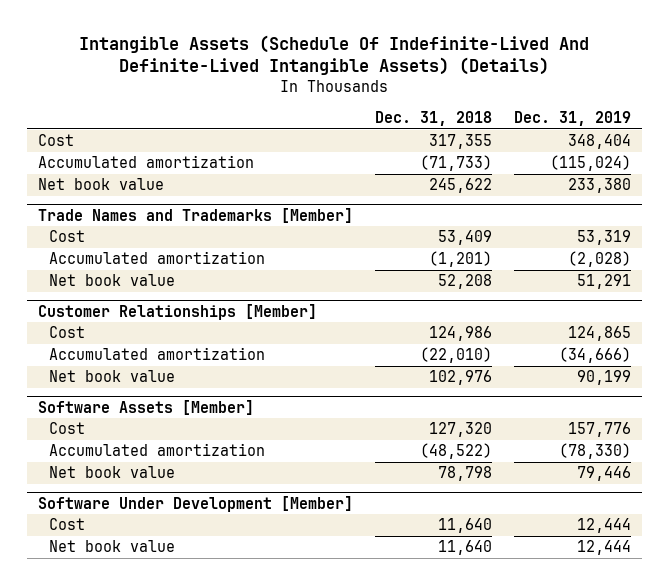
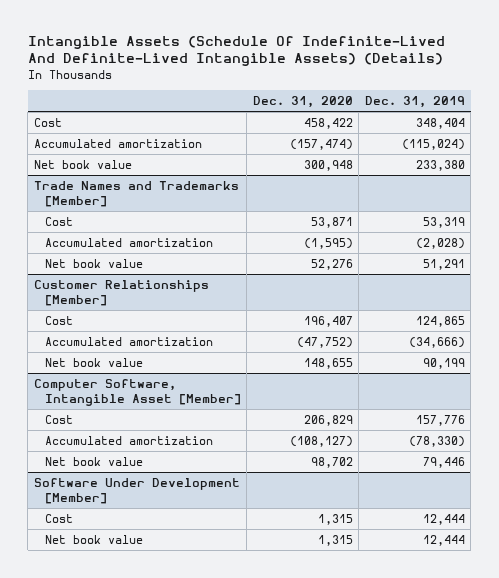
[374,111,492,127] Dec. 31, 2018 -> none
none -> [252,95,353,108] Dec. 31, 2020
[37,399,254,415] Software Assets [Member] -> [33,378,241,406] Computer Software, Intangible Asset [Member]

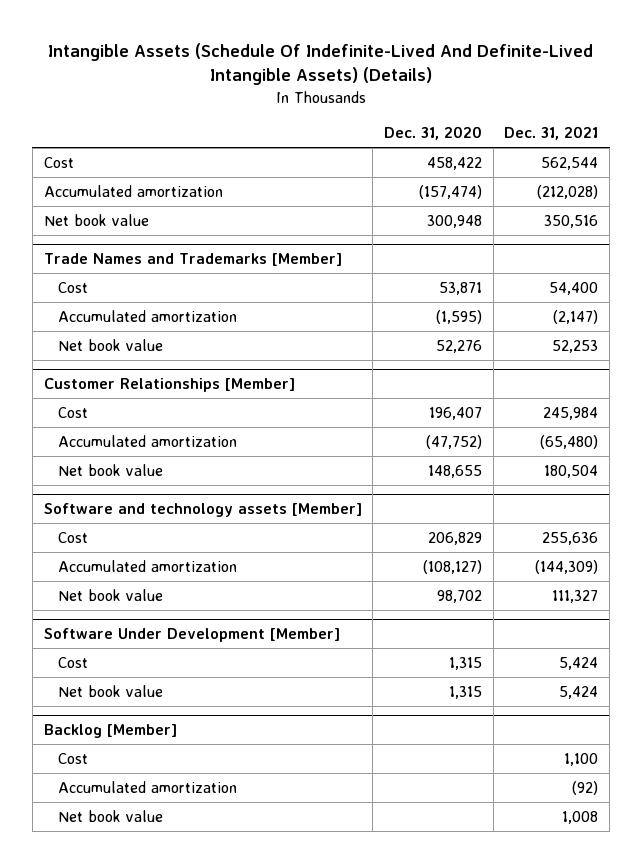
[364,95,465,108] Dec. 31, 2019 -> none
none -> [504,126,599,141] Dec. 31, 2021
[33,378,241,406] Computer Software, Intangible Asset [Member] -> [43,503,362,518] Software and technology assets [Member]
none -> [43,724,177,739] Backlog [Member]
none -> [57,752,88,764] Cost
none -> [57,780,237,793] Accumulated amortization
none -> [57,809,163,822] Net book value

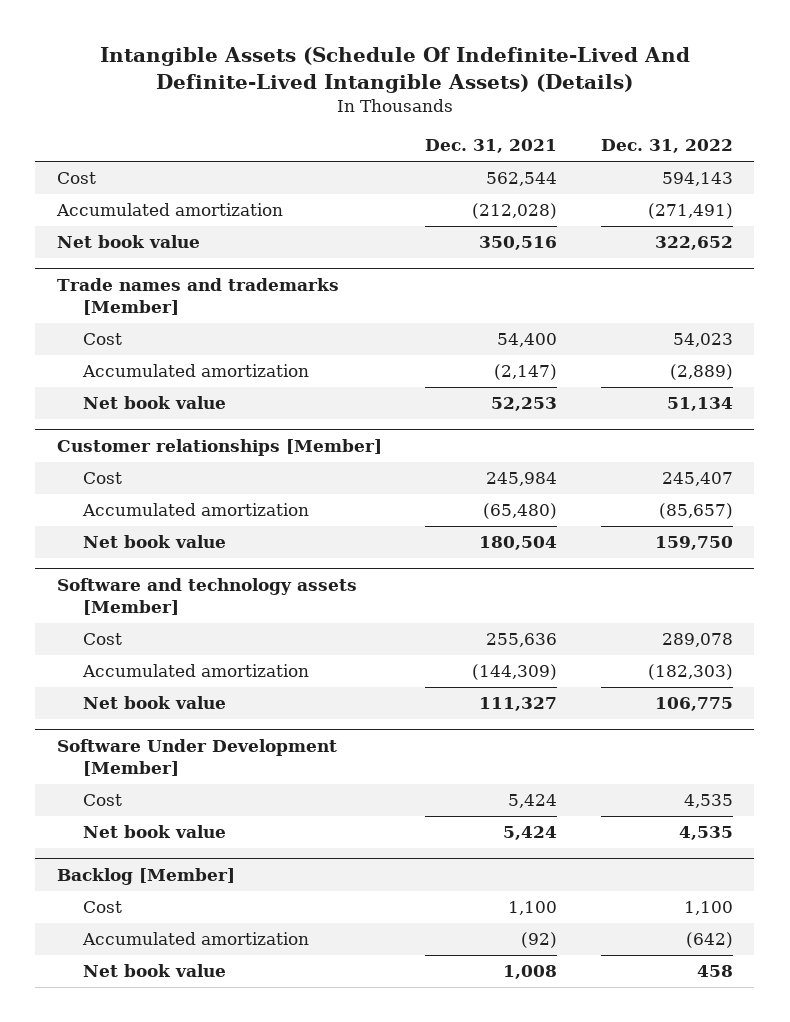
[383,126,482,141] Dec. 31, 2020 -> none
none -> [600,139,733,154] Dec. 31, 2022
[43,253,342,267] Trade Names and Trademarks [Member] -> [56,278,339,316] Trade names and trademarks [Member]
[43,378,295,393] Customer Relationships [Member] -> [56,439,382,457] Customer relationships [Member]

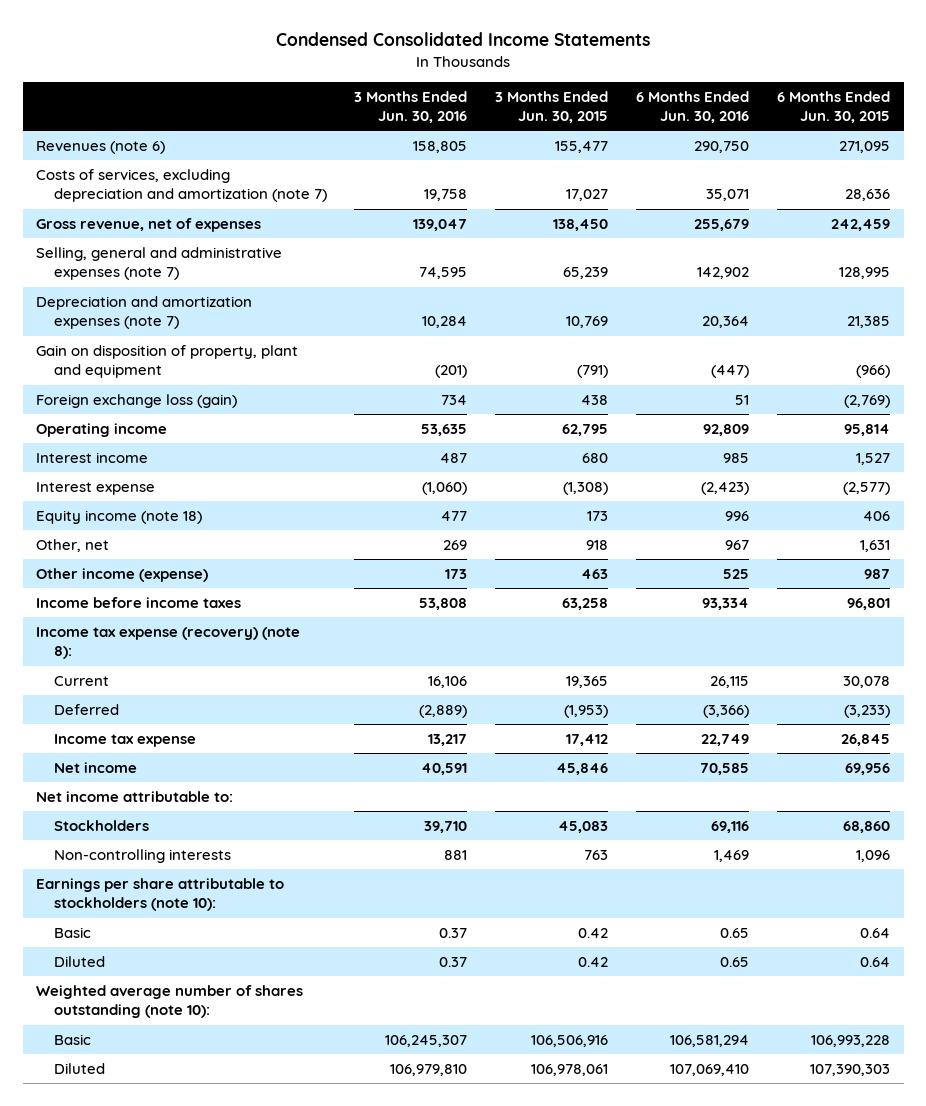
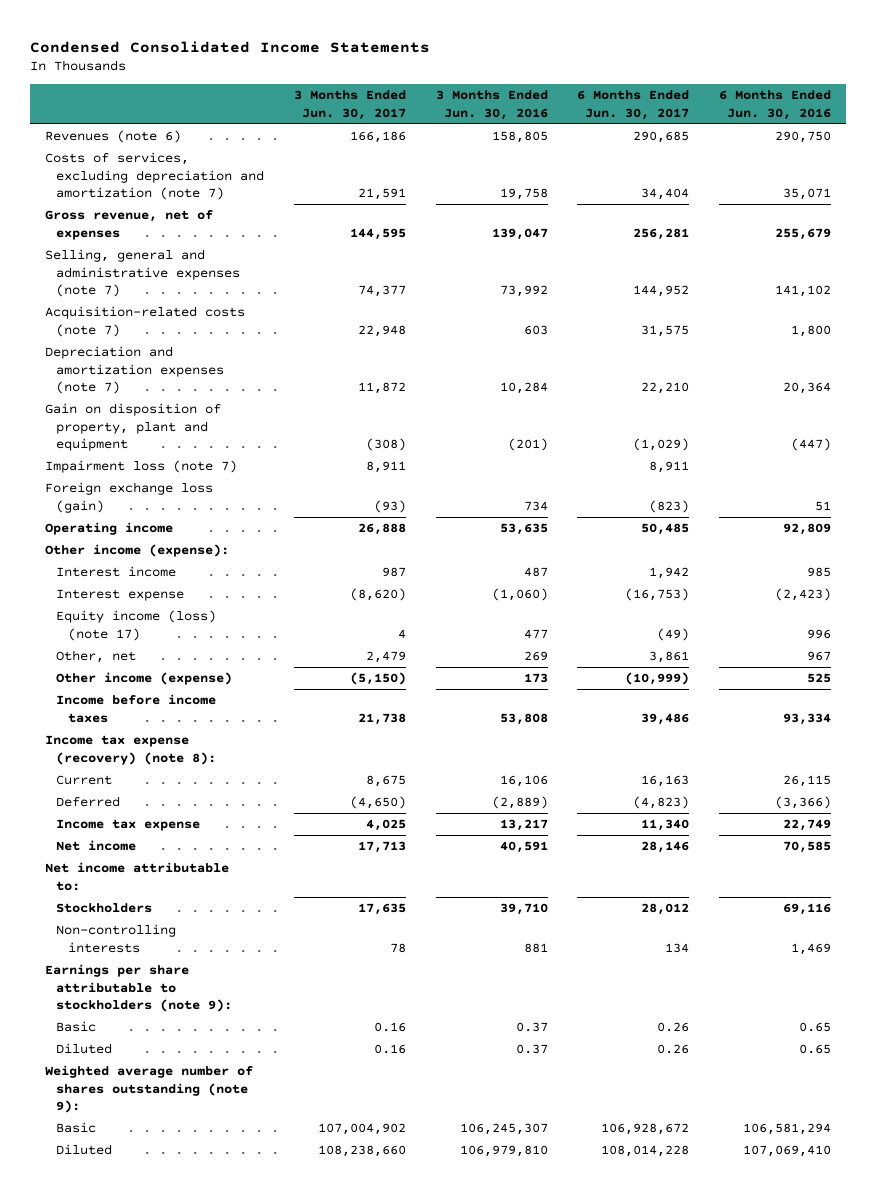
[495,90,609,124] 3 Months Ended Jun. 30, 2015 -> none
[776,90,890,124] 6 Months Ended Jun. 30, 2015 -> none
none -> [293,90,406,120] 3 Months Ended Jun. 30, 2017
none -> [577,90,690,120] 6 Months Ended Jun. 30, 2017
[419,267,468,280] 74,595 -> [499,285,548,298] 73,992
[696,267,749,280] 142,902 -> [774,285,831,298] 141,102
none -> [44,306,245,337] Acquisition-related costs (note 7)
none -> [44,460,237,474] Impairment loss (note 7)
none -> [44,544,229,558] Other income (expense):
[36,509,203,524] Equity income (note 18) -> [56,610,217,641] Equity income (loss) (note 17)
[36,877,285,912] Earnings per share attributable to stockholders (note 10): -> [44,964,233,1013] Earnings per share attributable to stockholders (note 9):
[36,984,304,1019] Weighted average number of shares outstanding (note 10): -> [44,1065,253,1114] Weighted average number of shares outstanding (note 9):

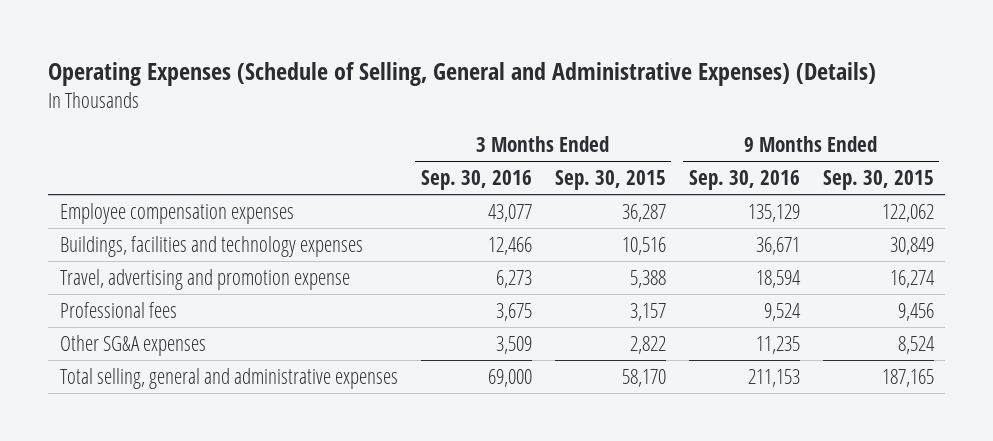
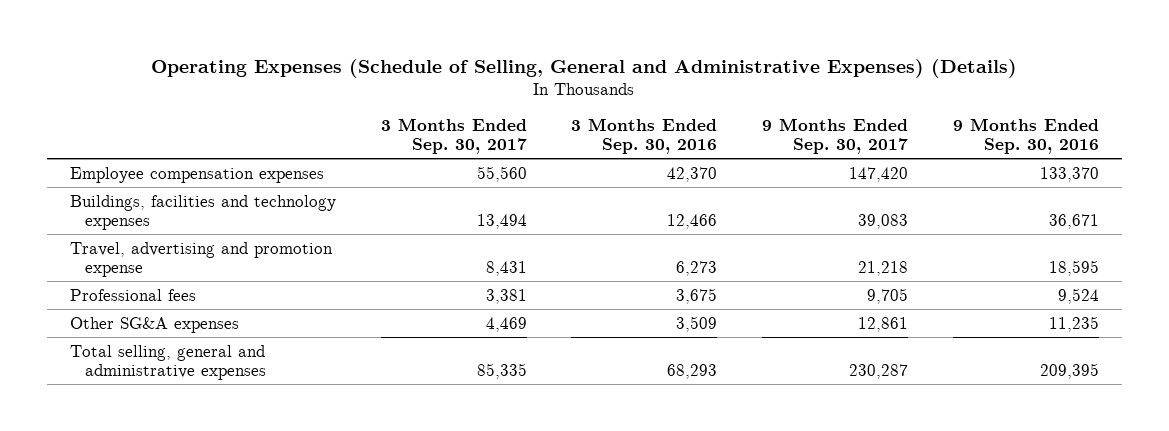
[554,169,666,190] Sep. 30, 2015 -> none
[822,169,934,190] Sep. 30, 2015 -> none
none -> [380,117,527,154] 3 Months Ended Sep. 30, 2017
none -> [762,117,909,154] 9 Months Ended Sep. 30, 2017
[487,203,532,222] 43,077 -> [667,166,718,182] 42,370
[747,203,800,222] 135,129 -> [1040,166,1100,182] 133,370
[755,269,801,288] 18,594 -> [1049,259,1100,276] 18,595
[487,368,532,387] 69,000 -> [667,363,718,379] 68,293
[747,368,800,387] 211,153 -> [1040,362,1100,379] 209,395

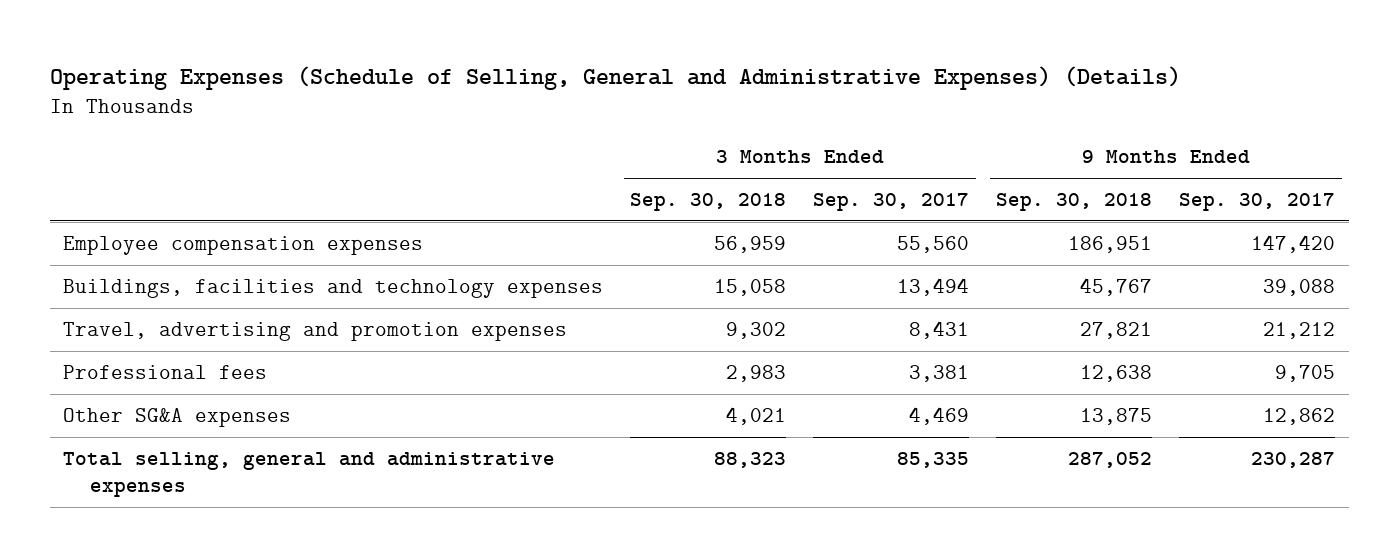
[571,117,718,154] 3 Months Ended Sep. 30, 2016 -> none
[953,117,1100,154] 9 Months Ended Sep. 30, 2016 -> none
none -> [630,193,787,212] Sep. 30, 2018
none -> [996,193,1153,212] Sep. 30, 2018
[858,213,909,229] 39,083 -> [1263,279,1336,297] 39,088
[69,241,333,277] Travel, advertising and promotion expense -> [63,322,568,342] Travel, advertising and promotion expenses
[858,260,909,276] 21,218 -> [1263,322,1336,340] 21,212
[858,316,909,332] 12,861 -> [1263,408,1336,426] 12,862

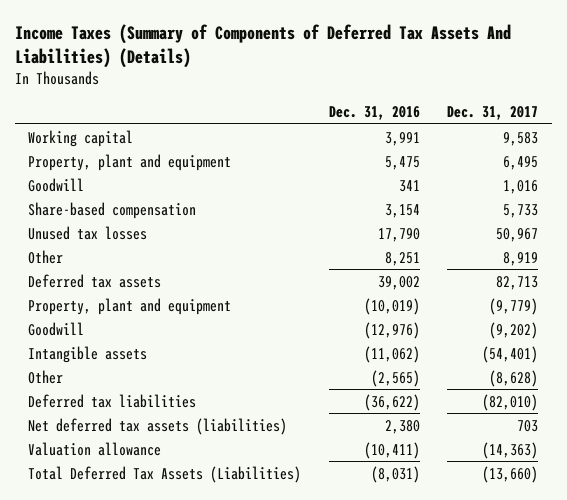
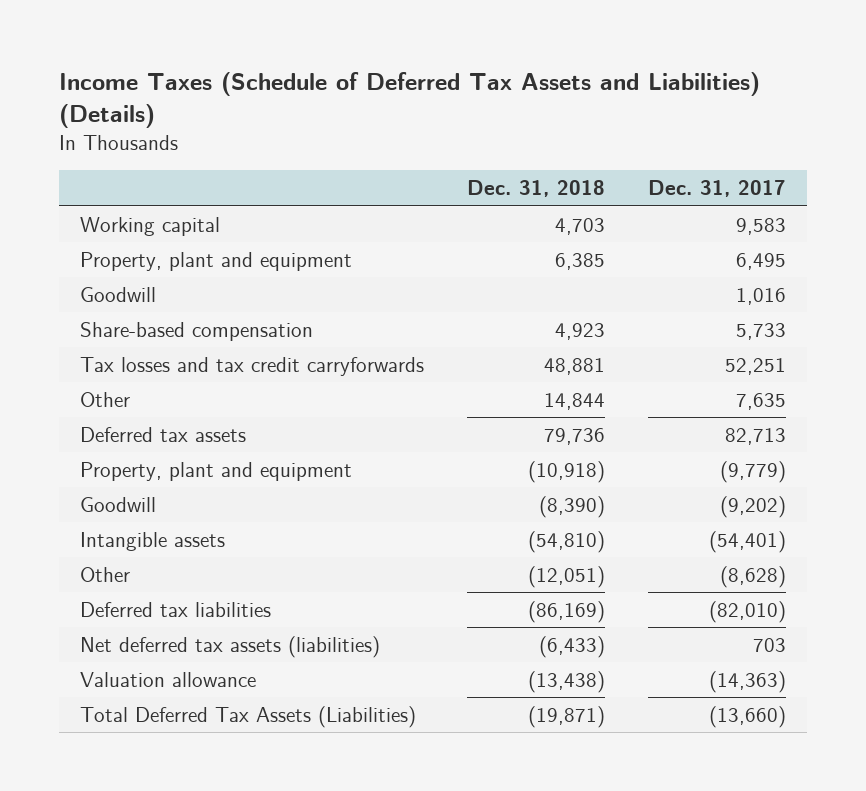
[14,23,511,69] Income Taxes (Summary of Components of Deferred Tax Assets And Liabilities) (Details) -> [58,72,760,129] Income Taxes (Schedule of Deferred Tax Assets and Liabilities) (Details)
[328,106,420,121] Dec. 31, 2016 -> none
none -> [467,180,606,198] Dec. 31, 2018
[28,225,148,240] Unused tax losses -> [80,356,425,376] Tax losses and tax credit carryforwards
[496,227,539,242] 50,967 -> [724,357,786,375] 52,251
[503,251,539,266] 8,919 -> [735,392,786,410] 7,635

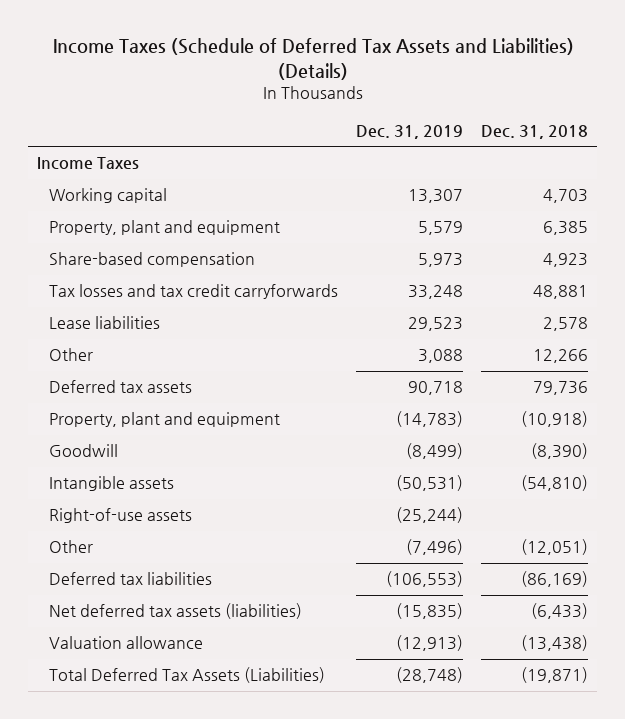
[647,180,786,198] Dec. 31, 2017 -> none
none -> [356,124,464,139] Dec. 31, 2019
none -> [36,157,139,171] Income Taxes
[80,286,157,302] Goodwill -> none
none -> [49,316,161,330] Lease liabilities
[544,392,606,410] 14,844 -> [533,349,589,364] 12,266
none -> [49,508,193,524] Right-of-use assets

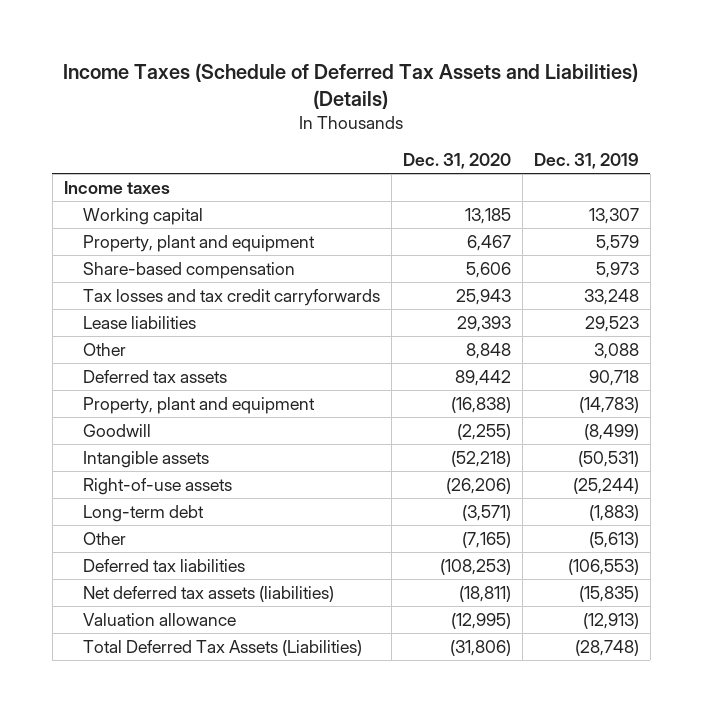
[481,124,589,139] Dec. 31, 2018 -> none
none -> [402,153,511,170] Dec. 31, 2020
[36,157,139,171] Income Taxes -> [63,180,170,194] Income taxes
none -> [82,504,204,522] Long-term debt
[406,539,464,556] (7,496) -> [588,531,639,548] (5,613)

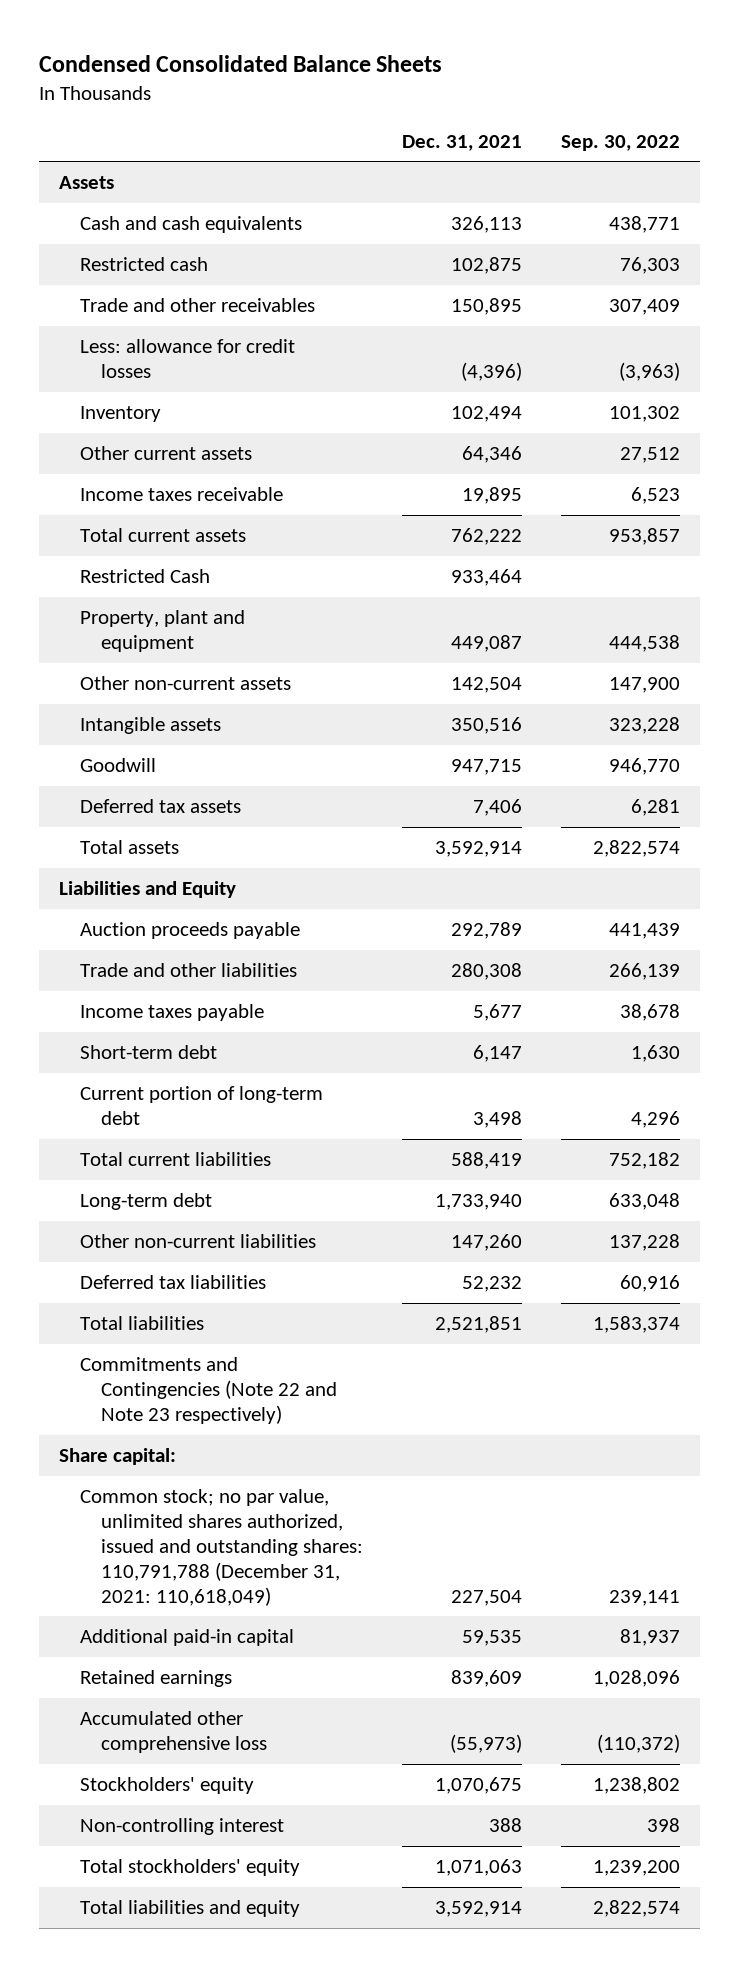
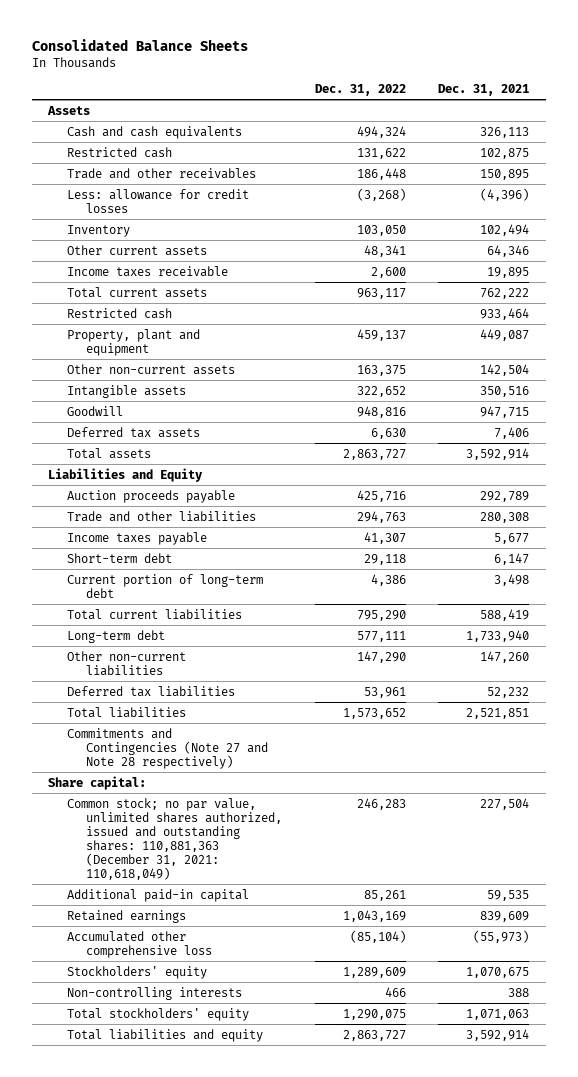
[39,54,443,72] Condensed Consolidated Balance Sheets -> [32,38,249,51] Consolidated Balance Sheets
[561,134,681,151] Sep. 30, 2022 -> none
none -> [314,84,406,97] Dec. 31, 2022
[80,569,211,584] Restricted Cash -> [67,307,173,319] Restricted cash
[80,1357,338,1424] Commitments and Contingencies (Note 22 and Note 23 respectively) -> [67,727,269,769] Commitments and Contingencies (Note 27 and Note 28 respectively)
[80,1489,364,1606] Common stock; no par value, unlimited shares authorized, issued and outstanding shares: 110,791,788 (December 31, 2021: 110,618,049) -> [67,797,283,880] Common stock; no par value, unlimited shares authorized, issued and outstanding shares: 110,881,363 (December 31, 2021: 110,618,049)
[80,1818,285,1836] Non-controlling interest -> [67,986,243,1000] Non-controlling interests

